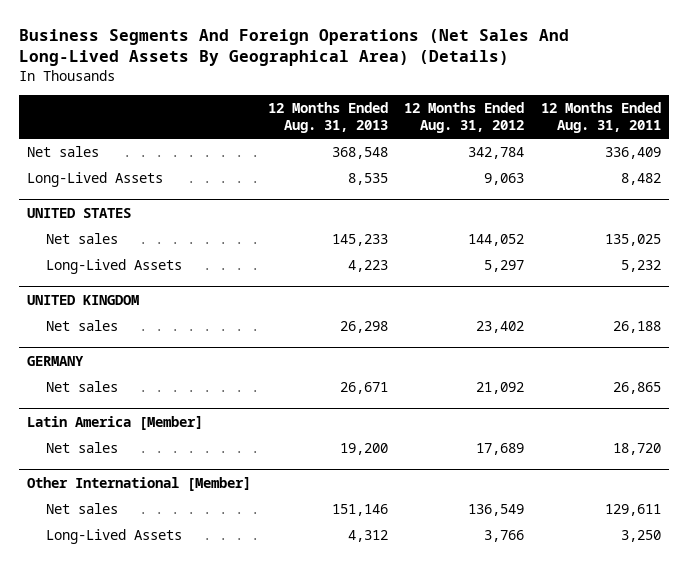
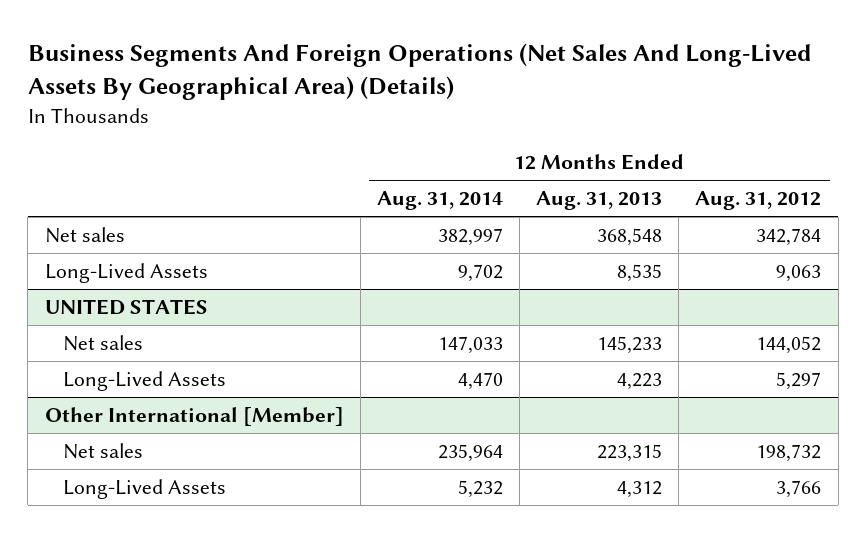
[540,101,661,134] 12 Months Ended Aug. 31, 2011 -> none
none -> [376,191,503,211] Aug. 31, 2014
[27,294,140,305] UNITED KINGDOM -> none
[46,320,119,332] Net sales -> none
[27,355,85,366] GERMANY -> none
[46,381,119,393] Net sales -> none
[27,415,204,430] Latin America [Member] -> none
[46,442,119,454] Net sales -> none
[331,504,388,517] 151,146 -> [597,443,663,462] 223,315
[468,504,525,517] 136,549 -> [756,443,822,462] 198,732

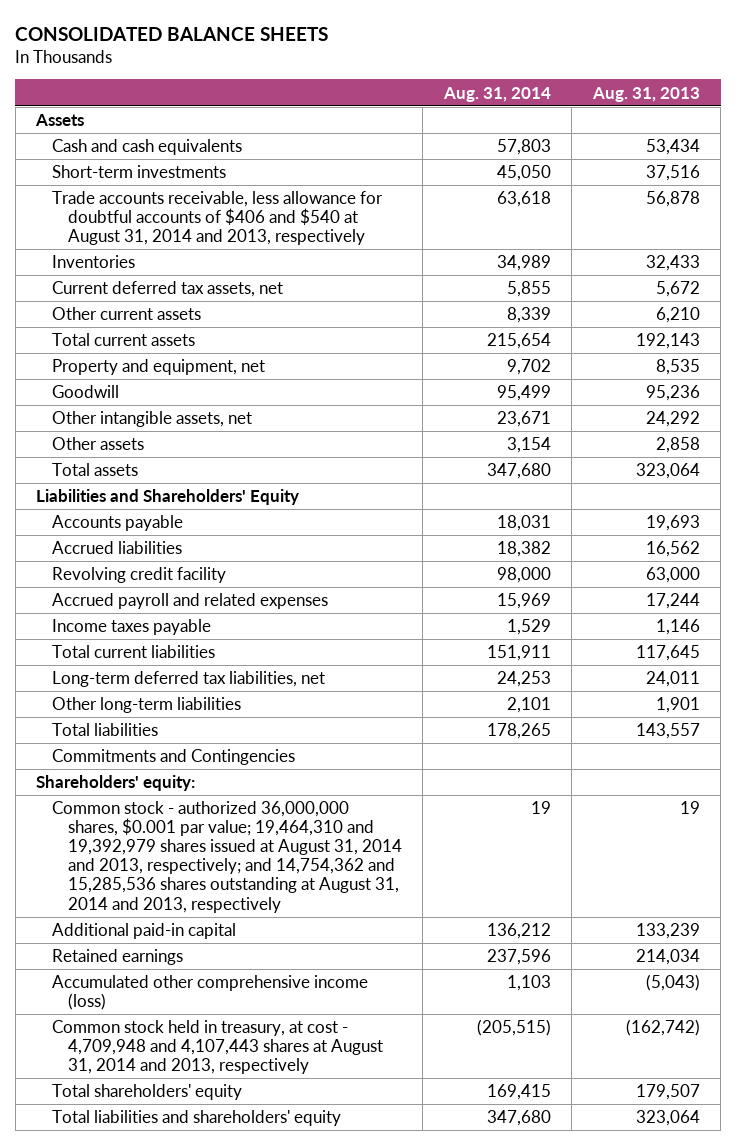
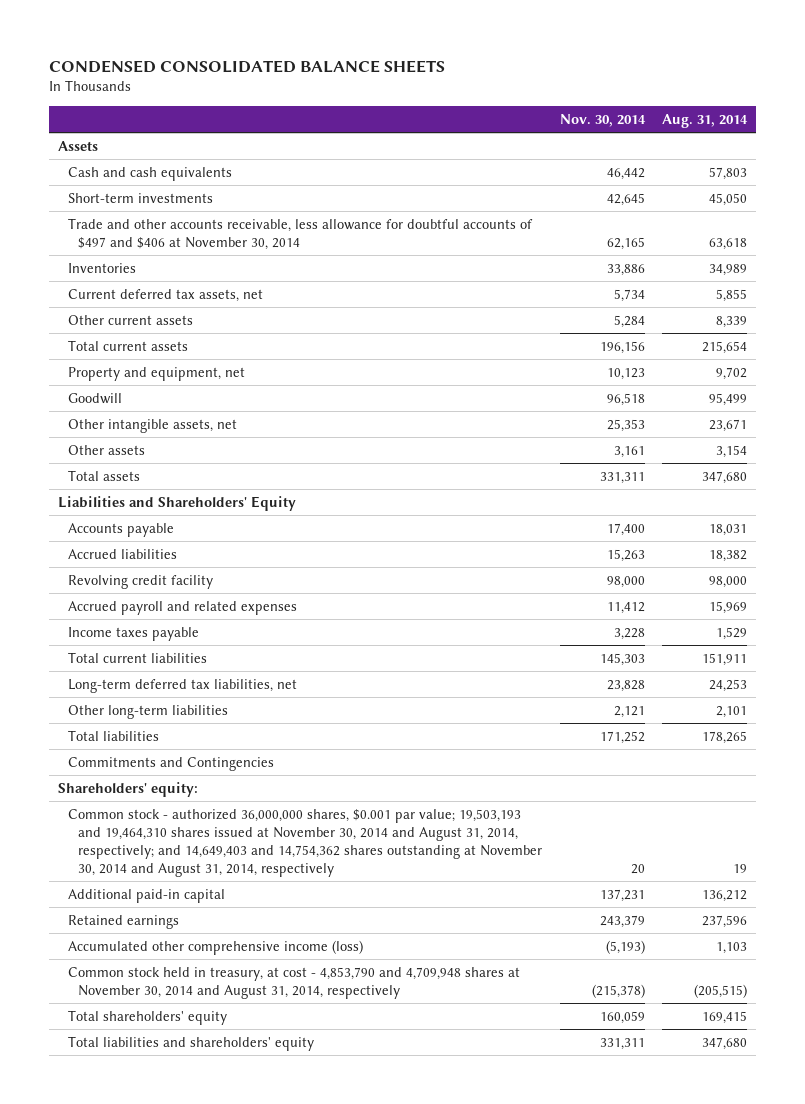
[15,26,329,41] CONSOLIDATED BALANCE SHEETS -> [48,59,445,73] CONDENSED CONSOLIDATED BALANCE SHEETS
[591,86,700,102] Aug. 31, 2013 -> none
none -> [559,113,646,127] Nov. 30, 2014
[51,191,383,246] Trade accounts receivable, less allowance for doubtful accounts of $406 and $540 at August 31, 2014 and 2013, respectively -> [67,217,533,250] Trade and other accounts receivable, less allowance for doubtful accounts of $497 and $406 at November 30, 2014
[51,801,402,913] Common stock - authorized 36,000,000 shares, $0.001 par value; 19,464,310 and 19,392,979 shares issued at August 31, 2014 and 2013, respectively; and 14,754,362 and 15,285,536 shares outstanding at August 31, 2014 and 2013, respectively -> [67,808,543,877] Common stock - authorized 36,000,000 shares, $0.001 par value; 19,503,193 and 19,464,310 shares issued at November 30, 2014 and August 31, 2014, respectively; and 14,649,403 and 14,754,362 shares outstanding at November 30, 2014 and August 31, 2014, respectively
[51,1020,383,1075] Common stock held in treasury, at cost - 4,709,948 and 4,107,443 shares at August 31, 2014 and 2013, respectively -> [67,966,520,999] Common stock held in treasury, at cost - 4,853,790 and 4,709,948 shares at November 30, 2014 and August 31, 2014, respectively

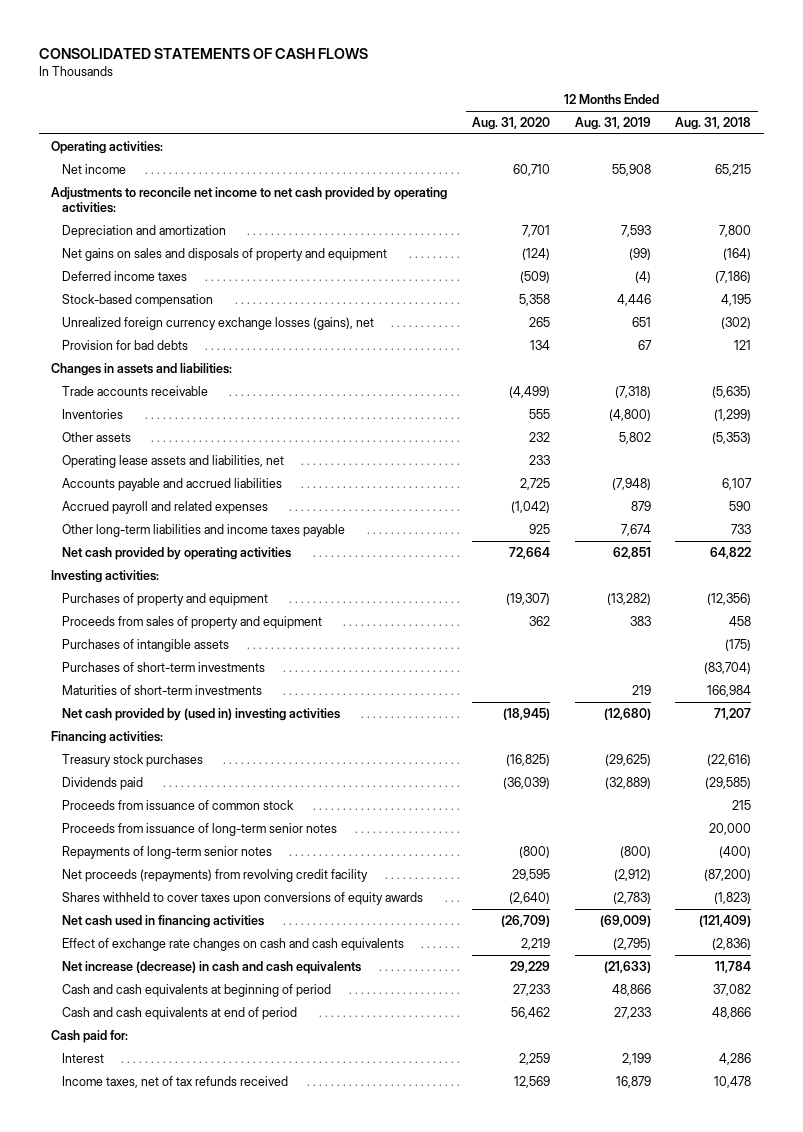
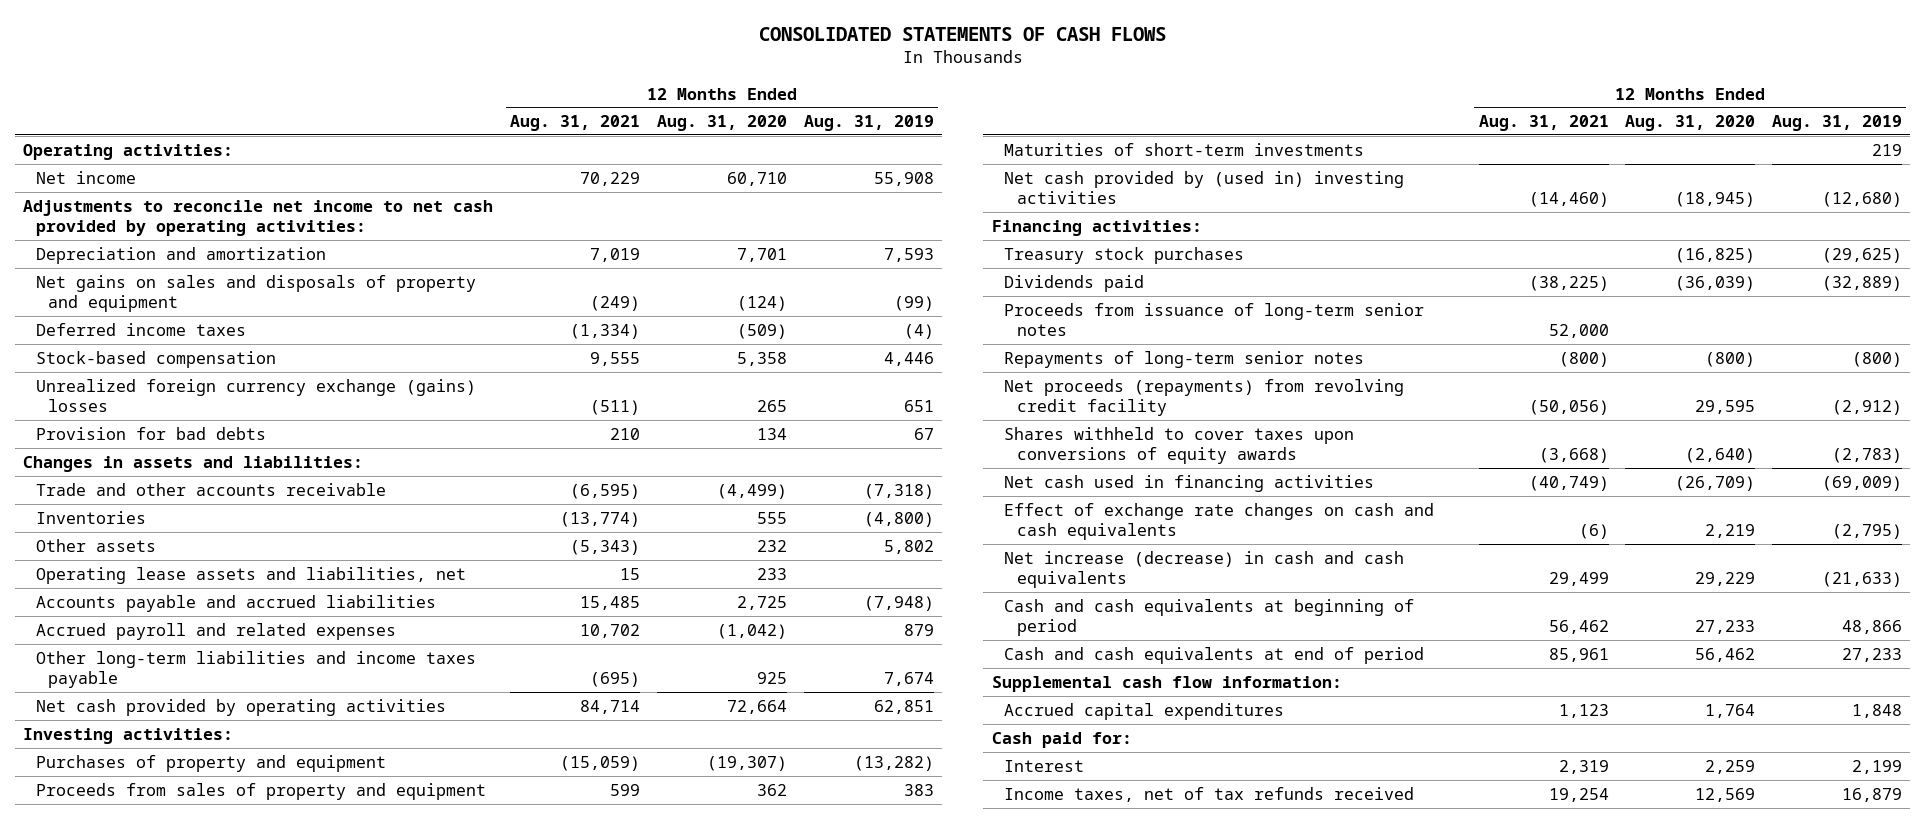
[675,117,752,131] Aug. 31, 2018 -> none
none -> [510,115,641,132] Aug. 31, 2021
[62,317,375,331] Unrealized foreign currency exchange losses (gains), net -> [35,378,476,413] Unrealized foreign currency exchange (gains) losses
[62,386,209,397] Trade accounts receivable -> [35,482,386,496] Trade and other accounts receivable
[62,639,230,653] Purchases of intangible assets -> none
[62,662,266,673] Purchases of short-term investments -> none
[62,800,295,811] Proceeds from issuance of common stock -> none
none -> [991,675,1342,692] Supplemental cash flow information:
none -> [1004,702,1285,720] Accrued capital expenditures

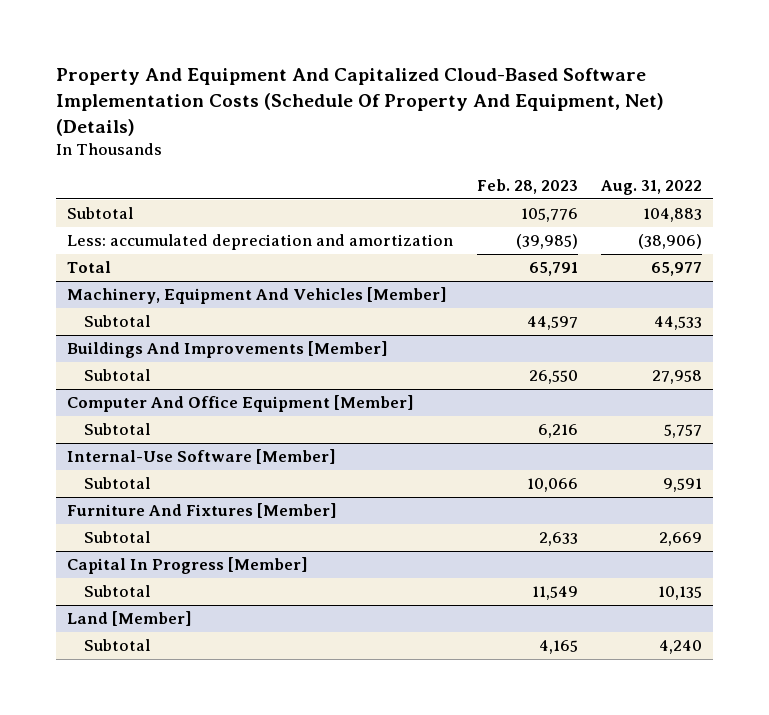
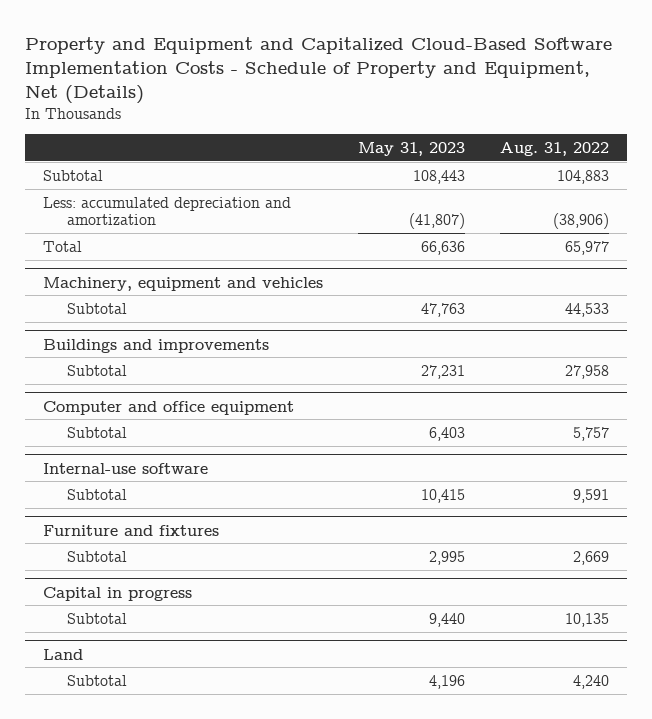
[55,68,664,136] Property And Equipment And Capitalized Cloud-Based Software Implementation Costs (Schedule Of Property And Equipment, Net) (Details) -> [25,36,613,104] Property and Equipment and Capitalized Cloud-Based Software Implementation Costs - Schedule of Property and Equipment, Net (Details)
[476,178,578,194] Feb. 28, 2023 -> none
none -> [358,141,466,156] May 31, 2023
[67,287,448,305] Machinery, Equipment And Vehicles [Member] -> [43,276,324,291] Machinery, equipment and vehicles
[67,341,389,359] Buildings And Improvements [Member] -> [43,338,270,353] Buildings and improvements
[67,395,415,413] Computer And Office Equipment [Member] -> [43,400,295,415] Computer and office equipment
[67,449,337,465] Internal-Use Software [Member] -> [43,462,209,474] Internal-use software
[67,503,338,519] Furniture And Fixtures [Member] -> [43,524,220,536] Furniture and fixtures
[67,557,309,575] Capital In Progress [Member] -> [43,586,193,601] Capital in progress
[67,611,193,627] Land [Member] -> [43,648,84,660] Land

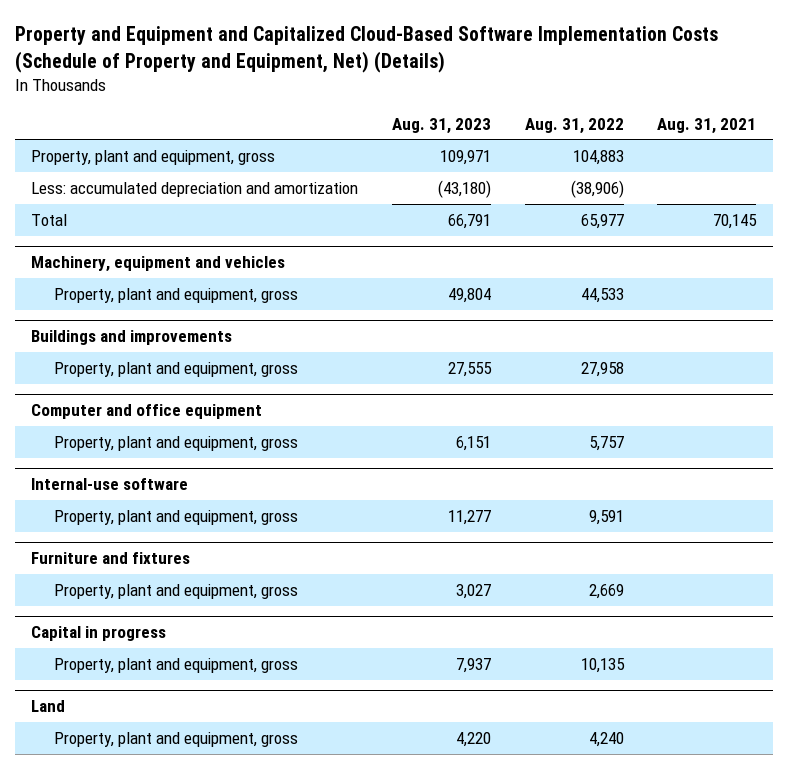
[25,36,613,104] Property and Equipment and Capitalized Cloud-Based Software Implementation Costs - Schedule of Property and Equipment, Net (Details) -> [14,26,718,73] Property and Equipment and Capitalized Cloud-Based Software Implementation Costs (Schedule of Property and Equipment, Net) (Details)
[358,141,466,156] May 31, 2023 -> none
none -> [392,117,492,134] Aug. 31, 2023
none -> [657,117,757,134] Aug. 31, 2021
[43,169,104,181] Subtotal -> [31,149,276,165] Property, plant and equipment, gross
[66,302,127,314] Subtotal -> [53,287,298,303] Property, plant and equipment, gross
[66,364,127,376] Subtotal -> [53,361,298,377] Property, plant and equipment, gross
[66,426,127,438] Subtotal -> [53,435,298,451] Property, plant and equipment, gross
[66,488,127,500] Subtotal -> [53,509,298,525] Property, plant and equipment, gross
[66,550,127,562] Subtotal -> [53,583,298,599] Property, plant and equipment, gross
[66,612,127,624] Subtotal -> [53,657,298,673] Property, plant and equipment, gross
[66,674,127,686] Subtotal -> [53,731,298,747] Property, plant and equipment, gross

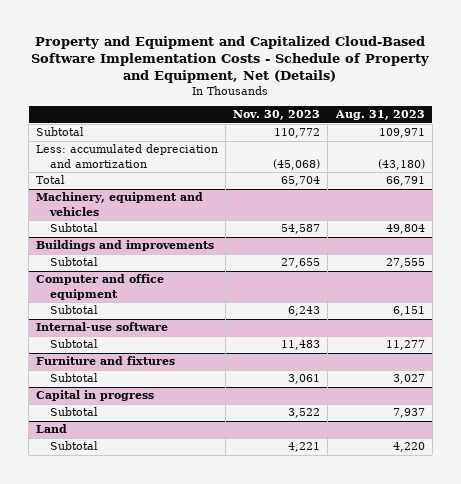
[14,26,718,73] Property and Equipment and Capitalized Cloud-Based Software Implementation Costs (Schedule of Property and Equipment, Net) (Details) -> [31,35,430,84] Property and Equipment and Capitalized Cloud-Based Software Implementation Costs - Schedule of Property and Equipment, Net (Details)
[524,117,624,134] Aug. 31, 2022 -> none
[657,117,757,134] Aug. 31, 2021 -> none
none -> [233,110,321,121] Nov. 30, 2023
[31,149,276,165] Property, plant and equipment, gross -> [36,127,85,137] Subtotal
[53,287,298,303] Property, plant and equipment, gross -> [49,223,98,233] Subtotal
[53,361,298,377] Property, plant and equipment, gross -> [49,257,98,267] Subtotal
[53,435,298,451] Property, plant and equipment, gross -> [49,305,98,315] Subtotal
[53,509,298,525] Property, plant and equipment, gross -> [49,339,98,349] Subtotal
[53,583,298,599] Property, plant and equipment, gross -> [49,373,98,383] Subtotal
[53,657,298,673] Property, plant and equipment, gross -> [49,407,98,417] Subtotal
[53,731,298,747] Property, plant and equipment, gross -> [49,441,98,451] Subtotal

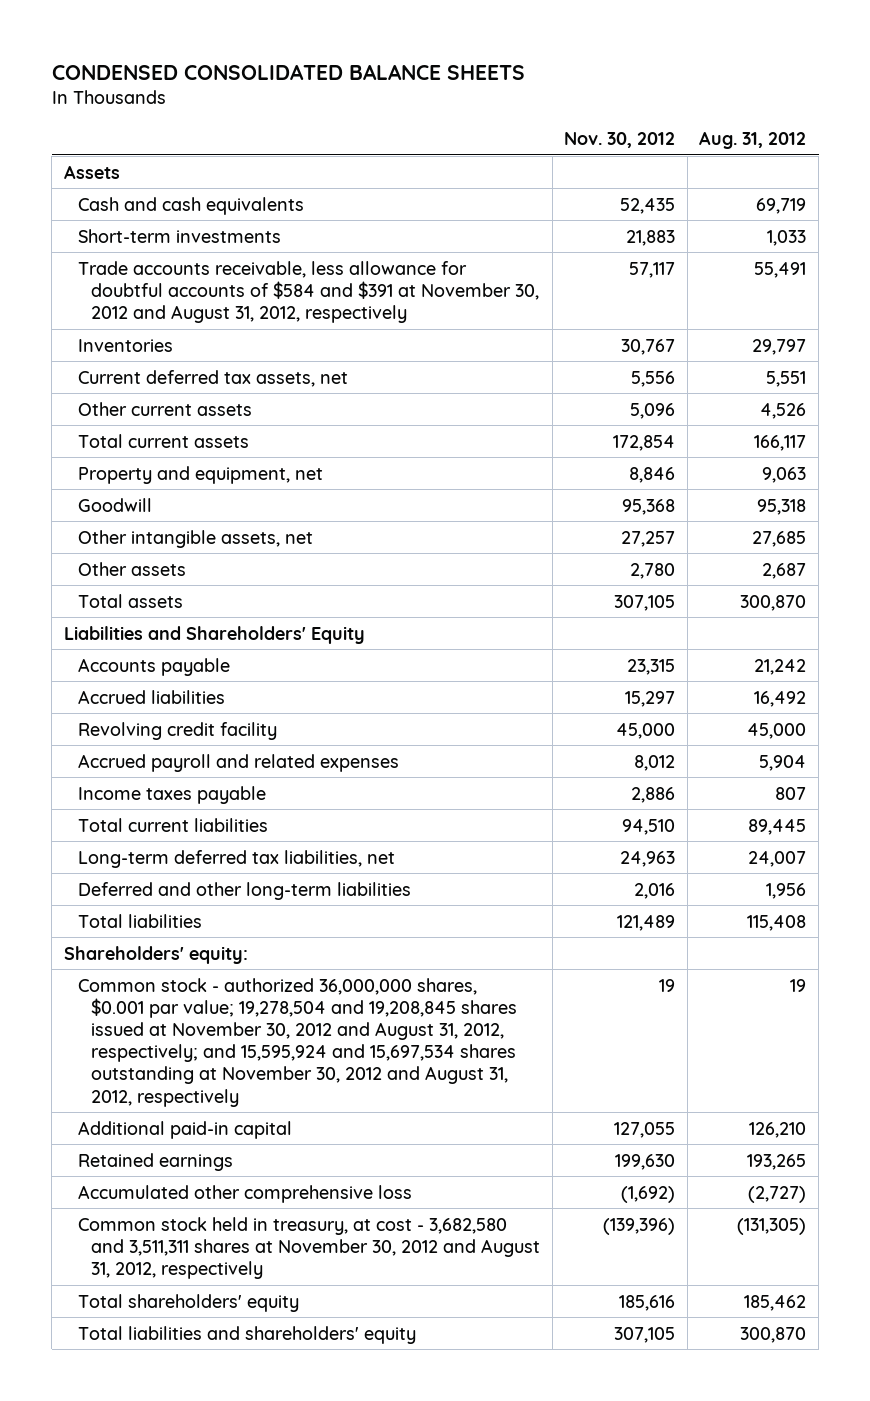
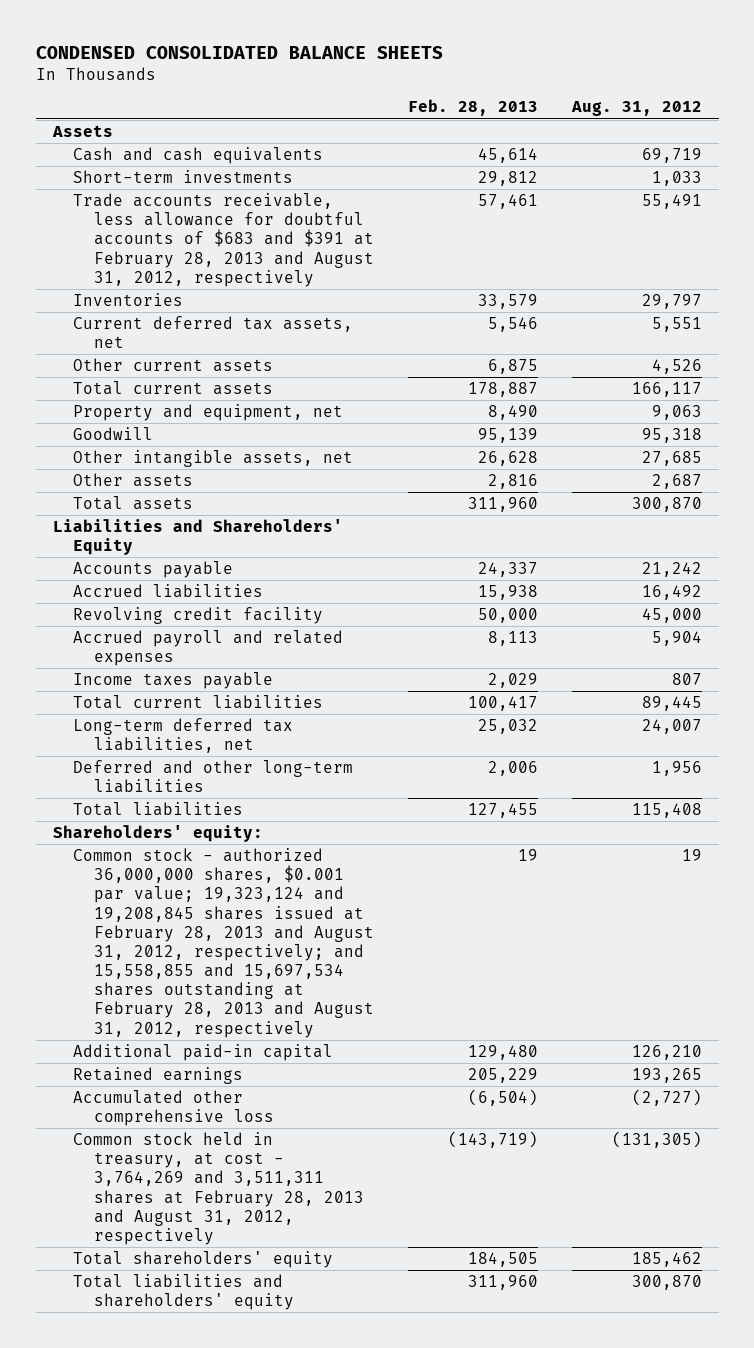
[564,132,676,149] Nov. 30, 2012 -> none
none -> [407,99,538,117] Feb. 28, 2013
[77,260,540,324] Trade accounts receivable, less allowance for doubtful accounts of $584 and $391 at November 30, 2012 and August 31, 2012, respectively -> [73,192,374,287] Trade accounts receivable, less allowance for doubtful accounts of $683 and $391 at February 28, 2013 and August 31, 2012, respectively
[77,977,518,1107] Common stock - authorized 36,000,000 shares, $0.001 par value; 19,278,504 and 19,208,845 shares issued at November 30, 2012 and August 31, 2012, respectively; and 15,595,924 and 15,697,534 shares outstanding at November 30, 2012 and August 31, 2012, respectively -> [73,847,374,1038] Common stock - authorized 36,000,000 shares, $0.001 par value; 19,323,124 and 19,208,845 shares issued at February 28, 2013 and August 31, 2012, respectively; and 15,558,855 and 15,697,534 shares outstanding at February 28, 2013 and August 31, 2012, respectively
[77,1216,541,1280] Common stock held in treasury, at cost - 3,682,580 and 3,511,311 shares at November 30, 2012 and August 31, 2012, respectively -> [73,1131,364,1245] Common stock held in treasury, at cost - 3,764,269 and 3,511,311 shares at February 28, 2013 and August 31, 2012, respectively

